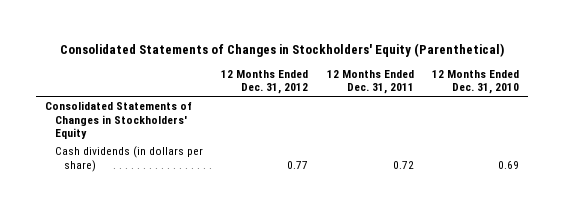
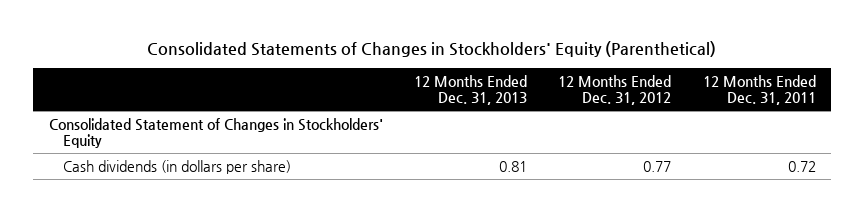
[432,69,520,95] 12 Months Ended Dec. 31, 2010 -> none
none -> [413,74,527,106] 12 Months Ended Dec. 31, 2013
[45,100,193,140] Consolidated Statements of Changes in Stockholders' Equity -> [48,117,383,149] Consolidated Statement of Changes in Stockholders' Equity

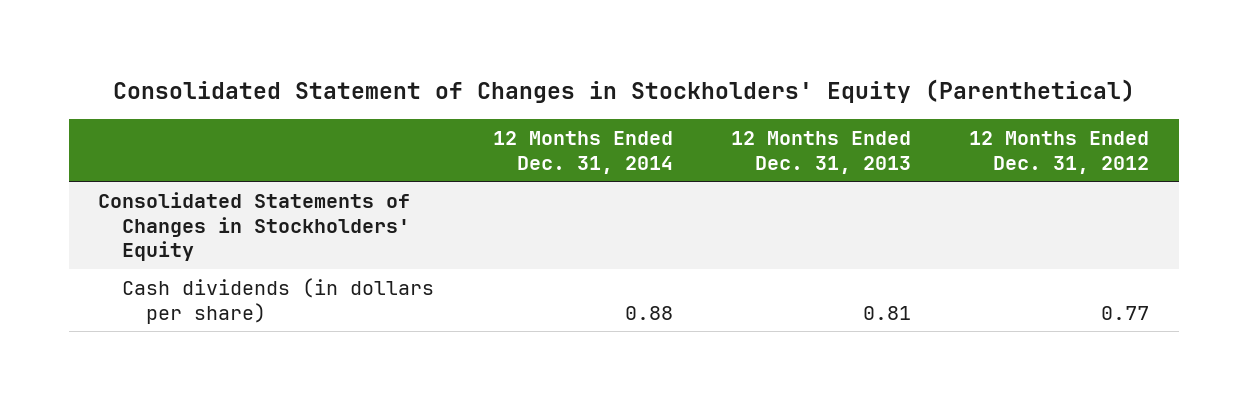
[147,41,717,58] Consolidated Statements of Changes in Stockholders' Equity (Parenthetical) -> [112,79,1135,104] Consolidated Statement of Changes in Stockholders' Equity (Parenthetical)
[702,74,816,106] 12 Months Ended Dec. 31, 2011 -> none
none -> [492,131,673,174] 12 Months Ended Dec. 31, 2014
[48,117,383,149] Consolidated Statement of Changes in Stockholders' Equity -> [98,192,411,262] Consolidated Statements of Changes in Stockholders' Equity

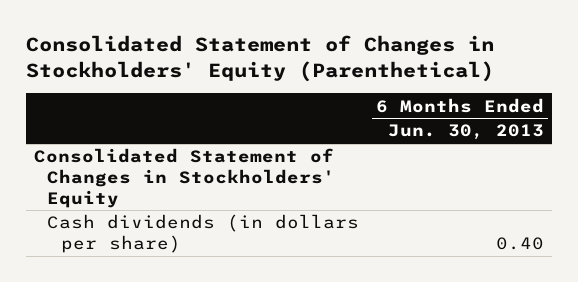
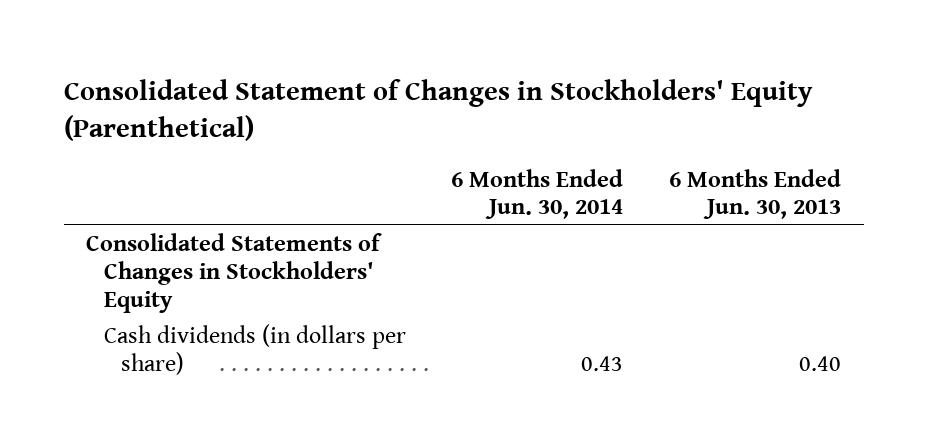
none -> [451,168,624,220] 6 Months Ended Jun. 30, 2014
[33,148,336,208] Consolidated Statement of Changes in Stockholders' Equity -> [86,233,383,313] Consolidated Statements of Changes in Stockholders' Equity

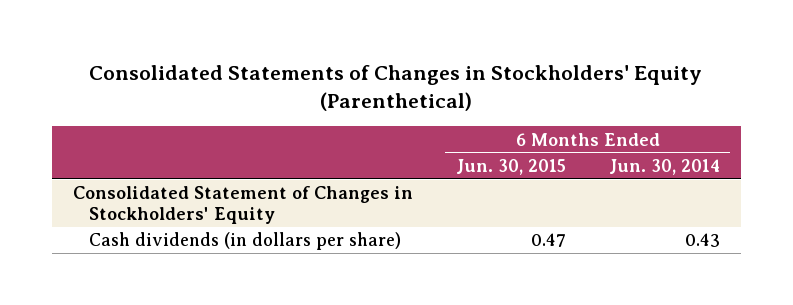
[63,79,813,142] Consolidated Statement of Changes in Stockholders' Equity (Parenthetical) -> [89,65,703,112] Consolidated Statements of Changes in Stockholders' Equity (Parenthetical)
[669,168,842,220] 6 Months Ended Jun. 30, 2013 -> none
none -> [455,158,566,175] Jun. 30, 2015
[86,233,383,313] Consolidated Statements of Changes in Stockholders' Equity -> [73,186,414,225] Consolidated Statement of Changes in Stockholders' Equity

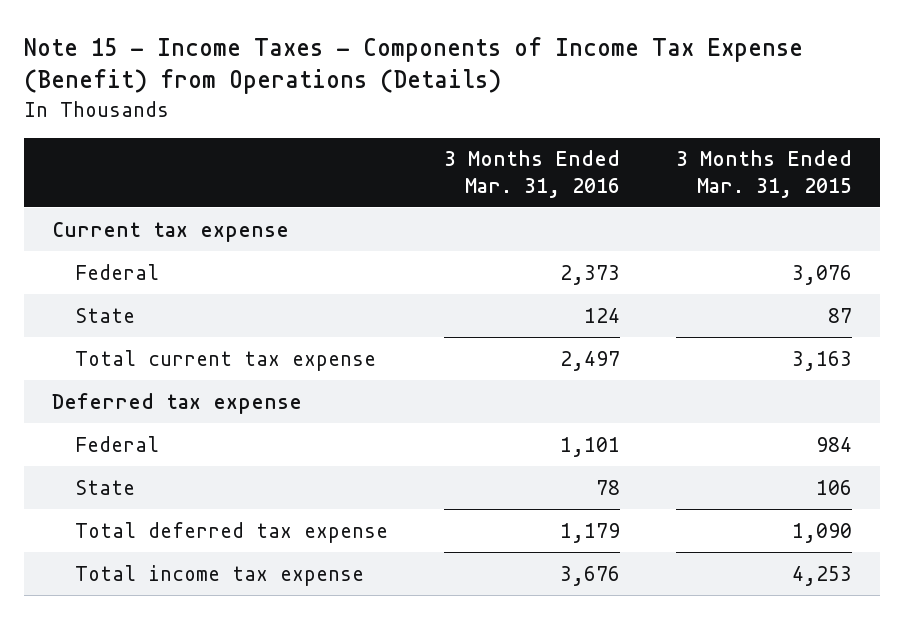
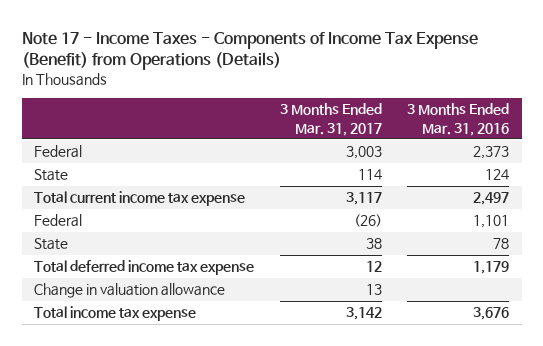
[23,37,803,95] Note 15 - Income Taxes - Components of Income Tax Expense (Benefit) from Operations (Details) -> [21,31,478,71] Note 17 - Income Taxes - Components of Income Tax Expense (Benefit) from Operations (Details)
[675,150,852,198] 3 Months Ended Mar. 31, 2015 -> none
none -> [279,103,382,136] 3 Months Ended Mar. 31, 2017
[51,221,289,242] Current tax expense -> none
[51,392,302,414] Deferred tax expense -> none
[74,349,376,371] Total current tax expense -> [34,191,246,207] Total current income tax expense
[74,521,388,543] Total deferred tax expense -> [34,260,255,276] Total deferred income tax expense
none -> [34,283,226,299] Change in valuation allowance

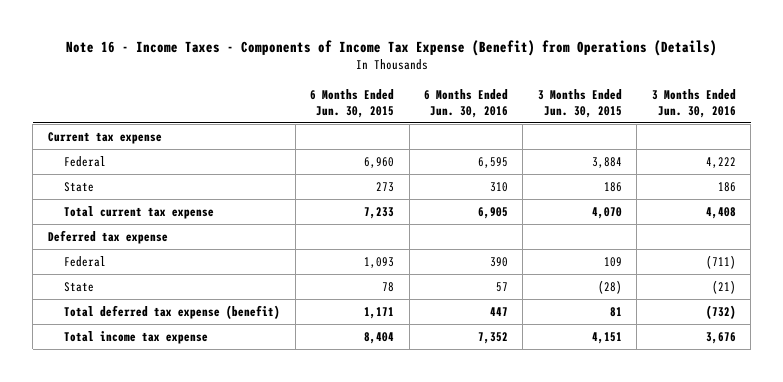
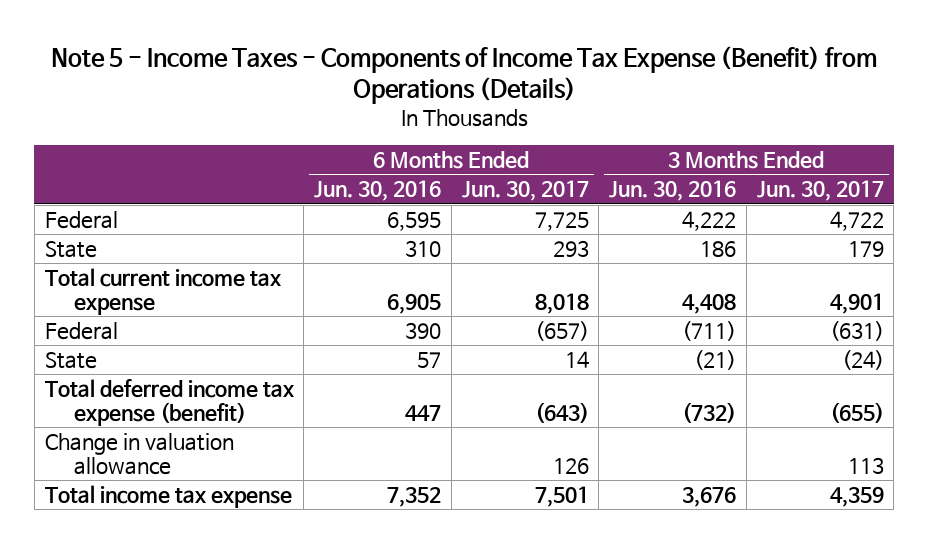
[65,40,717,57] Note 16 - Income Taxes - Components of Income Tax Expense (Benefit) from Operations (Details) -> [51,45,878,105] Note 5 - Income Taxes - Components of Income Tax Expense (Benefit) from Operations (Details)
[310,88,395,118] 6 Months Ended Jun. 30, 2015 -> none
[537,88,622,118] 3 Months Ended Jun. 30, 2015 -> none
none -> [461,180,589,202] Jun. 30, 2017
none -> [756,180,884,202] Jun. 30, 2017
[47,131,162,144] Current tax expense -> none
[47,229,168,244] Deferred tax expense -> none
[64,205,215,219] Total current tax expense -> [44,267,282,315] Total current income tax expense
[64,304,281,319] Total deferred tax expense (benefit) -> [44,378,295,426] Total deferred income tax expense (benefit)
none -> [44,432,234,475] Change in valuation allowance

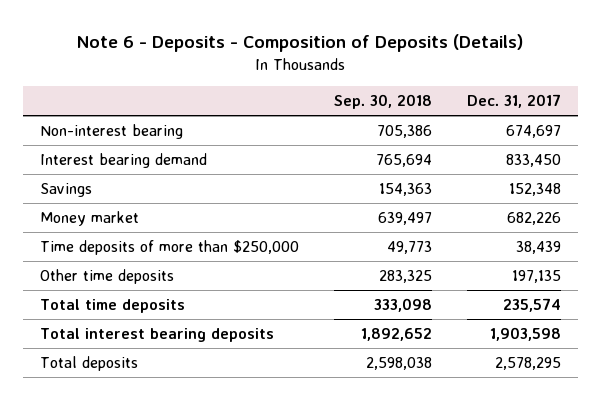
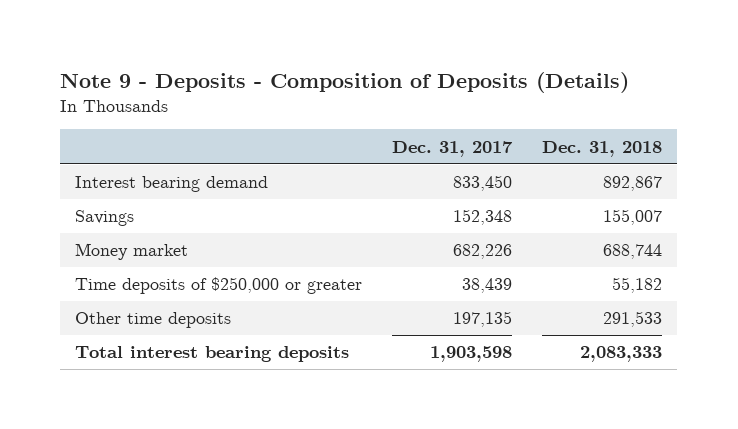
[76,34,524,53] Note 6 - Deposits - Composition of Deposits (Details) -> [60,71,630,93] Note 9 - Deposits - Composition of Deposits (Details)
[333,94,432,110] Sep. 30, 2018 -> none
none -> [542,140,663,157] Dec. 31, 2018
[40,123,184,139] Non-interest bearing -> none
[40,239,300,255] Time deposits of more than $250,000 -> [75,277,363,295] Time deposits of $250,000 or greater
[40,298,186,313] Total time deposits -> none
[40,355,139,371] Total deposits -> none

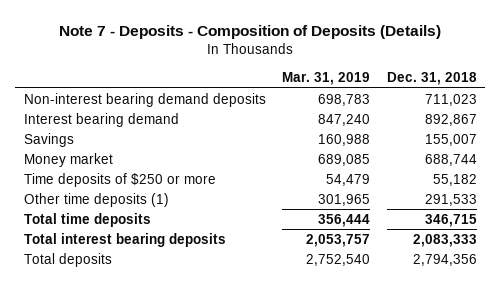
[60,71,630,93] Note 9 - Deposits - Composition of Deposits (Details) -> [59,25,442,40] Note 7 - Deposits - Composition of Deposits (Details)
[392,140,514,157] Dec. 31, 2017 -> none
none -> [282,72,371,86] Mar. 31, 2019
none -> [23,92,266,107] Non-interest bearing demand deposits
[75,277,363,295] Time deposits of $250,000 or greater -> [23,172,216,187] Time deposits of $250 or more
[75,312,232,329] Other time deposits -> [23,192,169,207] Other time deposits (1)
none -> [23,212,151,227] Total time deposits
none -> [23,252,112,267] Total deposits

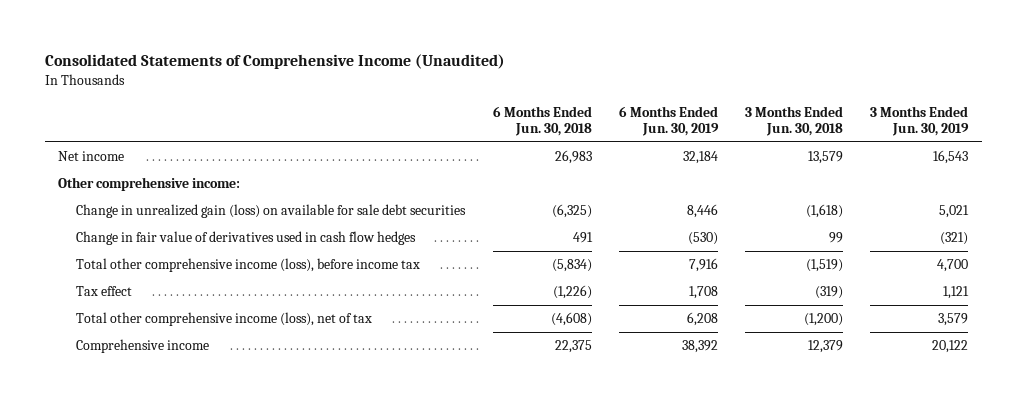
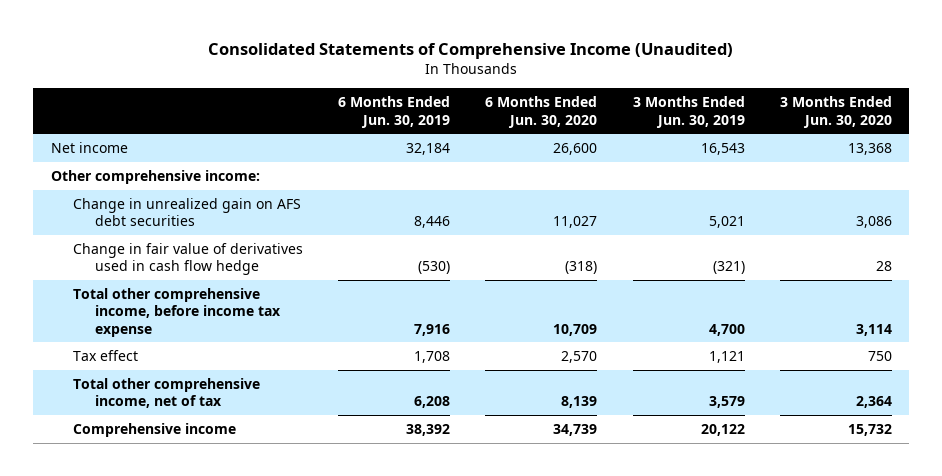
[492,105,592,136] 6 Months Ended Jun. 30, 2018 -> none
[744,105,843,136] 3 Months Ended Jun. 30, 2018 -> none
none -> [485,96,598,128] 6 Months Ended Jun. 30, 2020
none -> [779,96,892,128] 3 Months Ended Jun. 30, 2020
[76,204,467,219] Change in unrealized gain (loss) on available for sale debt securities -> [72,197,301,227] Change in unrealized gain on AFS debt securities
[76,231,417,246] Change in fair value of derivatives used in cash flow hedges -> [72,242,303,276] Change in fair value of derivatives used in cash flow hedge
[76,258,421,273] Total other comprehensive income (loss), before income tax -> [72,287,282,337] Total other comprehensive income, before income tax expense
[76,312,373,327] Total other comprehensive income (loss), net of tax -> [72,377,260,409] Total other comprehensive income, net of tax

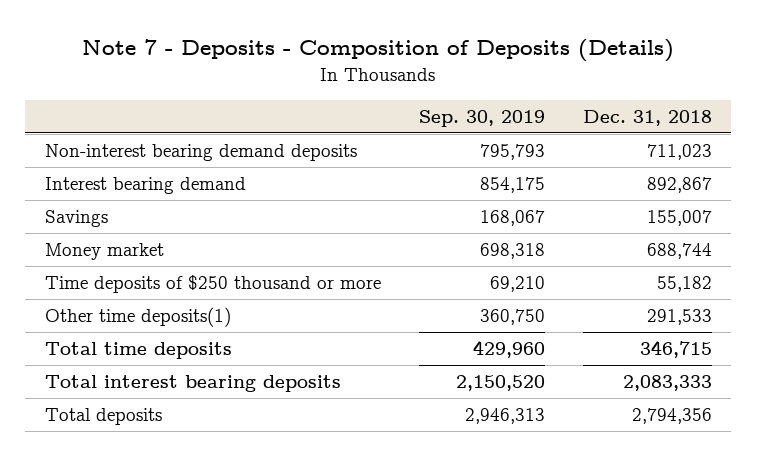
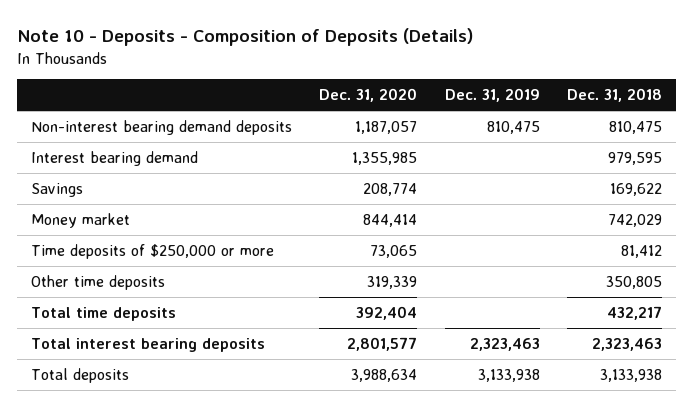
[82,39,675,63] Note 7 - Deposits - Composition of Deposits (Details) -> [17,27,474,46] Note 10 - Deposits - Composition of Deposits (Details)
[418,109,545,127] Sep. 30, 2019 -> none
none -> [319,88,418,103] Dec. 31, 2020
none -> [444,88,540,103] Dec. 31, 2019
[647,144,713,161] 711,023 -> [609,120,663,134] 810,475
[647,177,713,194] 892,867 -> [608,151,663,165] 979,595
[647,210,713,227] 155,007 -> [610,182,663,196] 169,622
[647,243,713,260] 688,744 -> [608,213,663,227] 742,029
[44,275,381,294] Time deposits of $250 thousand or more -> [30,243,274,259] Time deposits of $250,000 or more
[657,276,713,293] 55,182 -> [621,244,663,258] 81,412
[44,307,231,328] Other time deposits(1) -> [30,274,165,290] Other time deposits
[647,309,713,326] 291,533 -> [606,275,663,289] 350,805
[640,340,713,359] 346,715 -> [607,305,663,320] 432,217
[623,375,713,392] 2,083,333 -> [592,337,663,351] 2,323,463
[632,408,713,425] 2,794,356 -> [600,368,663,382] 3,133,938

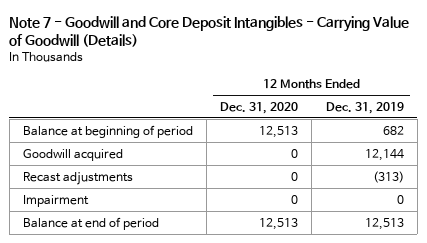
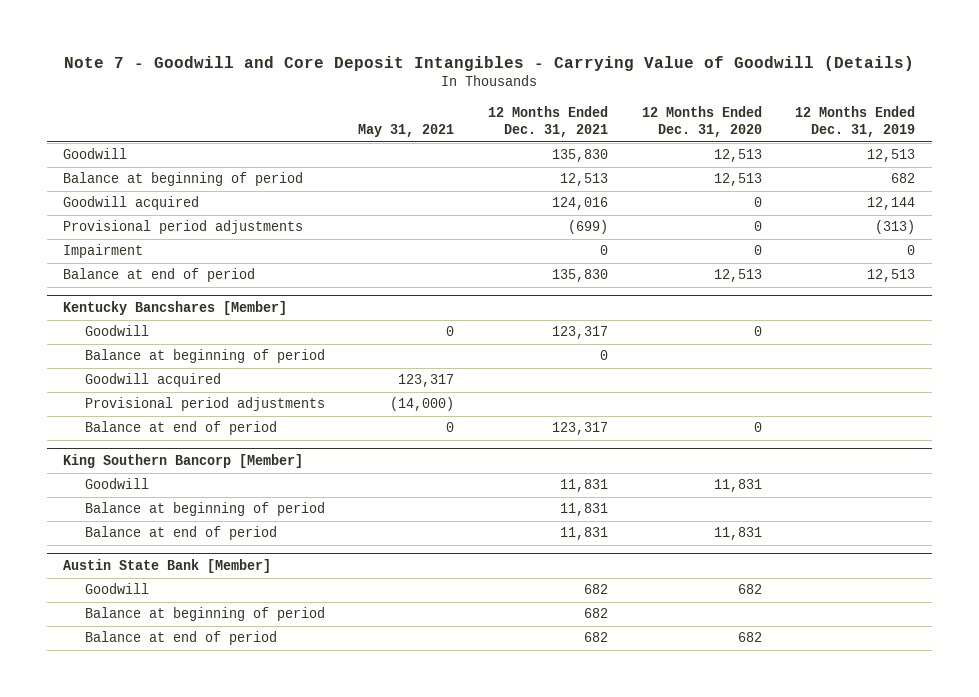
none -> [358,124,455,138] May 31, 2021
none -> [487,105,608,138] 12 Months Ended Dec. 31, 2021
none -> [63,148,128,160] Goodwill
[22,171,133,185] Recast adjustments -> [63,220,304,235] Provisional period adjustments
none -> [63,301,288,316] Kentucky Bancshares [Member]
none -> [84,325,149,337] Goodwill
none -> [84,349,325,364] Balance at beginning of period
none -> [84,373,221,388] Goodwill acquired
none -> [84,397,325,412] Provisional period adjustments
none -> [84,421,277,436] Balance at end of period
none -> [63,454,304,469] King Southern Bancorp [Member]
none -> [84,478,149,490] Goodwill
none -> [84,502,325,517] Balance at beginning of period
none -> [84,526,277,541] Balance at end of period
none -> [63,559,272,574] Austin State Bank [Member]
none -> [84,583,149,595] Goodwill
none -> [84,607,325,622] Balance at beginning of period
none -> [84,631,277,646] Balance at end of period

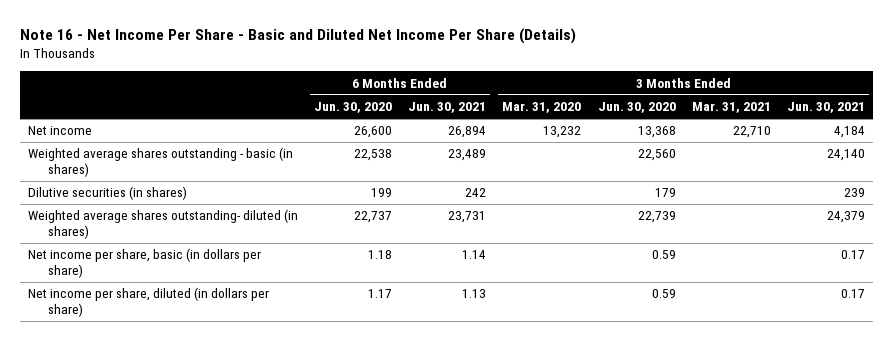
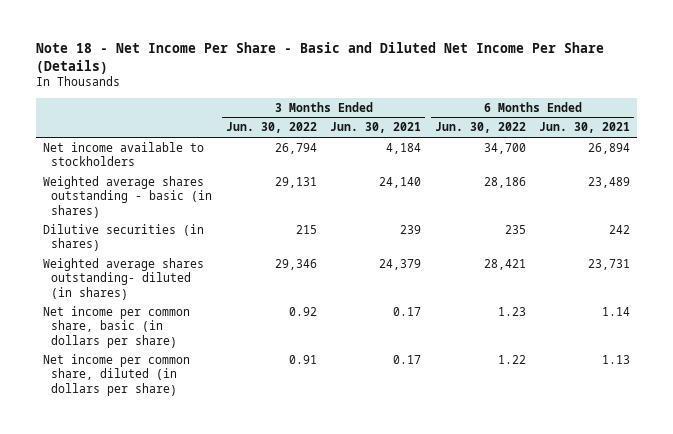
[19,28,576,45] Note 16 - Net Income Per Share - Basic and Diluted Net Income Per Share (Details) -> [35,42,604,75] Note 18 - Net Income Per Share - Basic and Diluted Net Income Per Share (Details)
[314,102,393,114] Jun. 30, 2020 -> none
[502,102,582,114] Mar. 31, 2020 -> none
[597,102,676,114] Jun. 30, 2020 -> none
[691,102,771,114] Mar. 31, 2021 -> none
none -> [225,122,317,134] Jun. 30, 2022
none -> [434,122,526,134] Jun. 30, 2022
[27,126,92,136] Net income -> [42,141,204,167] Net income available to stockholders
[27,248,261,279] Net income per share, basic (in dollars per share) -> [42,305,190,348] Net income per common share, basic (in dollars per share)
[27,287,269,318] Net income per share, diluted (in dollars per share) -> [42,353,190,396] Net income per common share, diluted (in dollars per share)

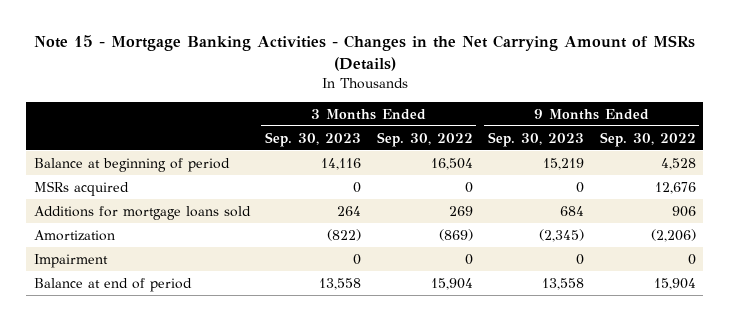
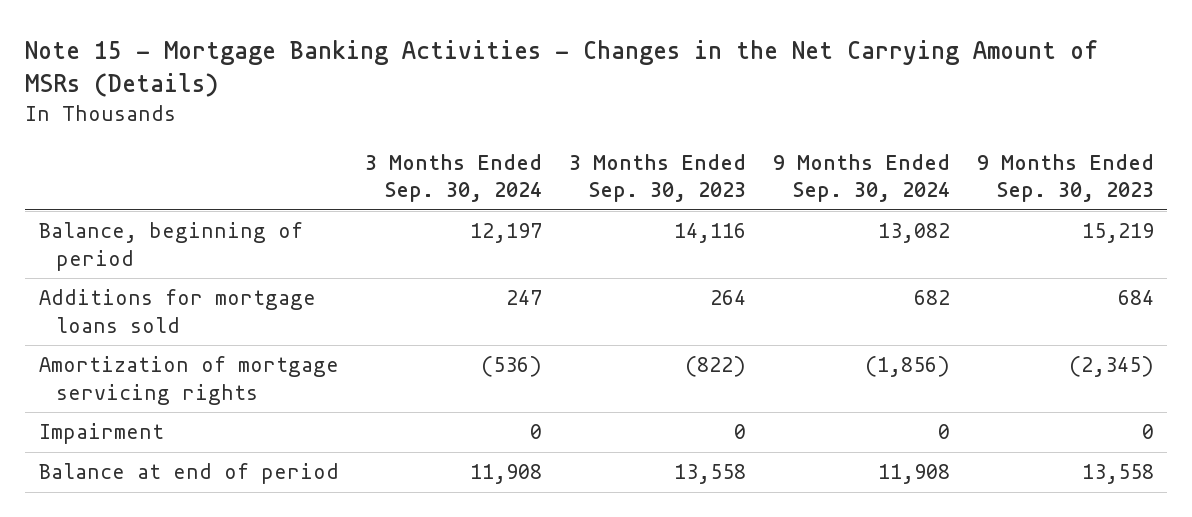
[376,131,473,147] Sep. 30, 2022 -> none
[599,131,696,147] Sep. 30, 2022 -> none
none -> [365,153,543,203] 3 Months Ended Sep. 30, 2024
none -> [772,153,950,203] 9 Months Ended Sep. 30, 2024
[33,180,129,196] MSRs acquired -> none
[33,157,230,172] Balance at beginning of period -> [38,222,303,271] Balance, beginning of period
[33,229,115,241] Amortization -> [38,356,339,405] Amortization of mortgage servicing rights

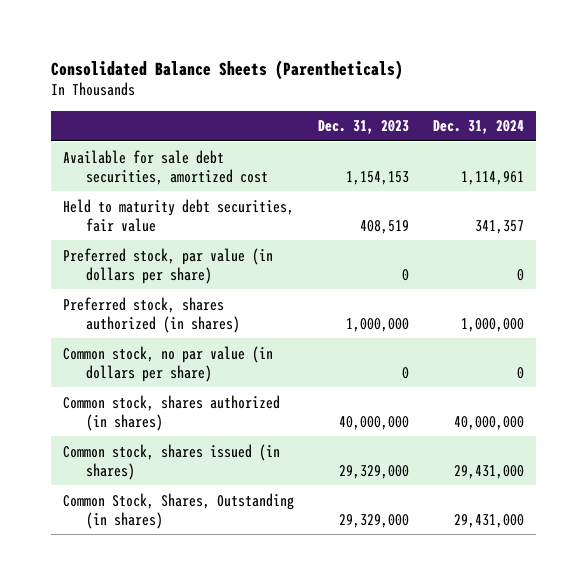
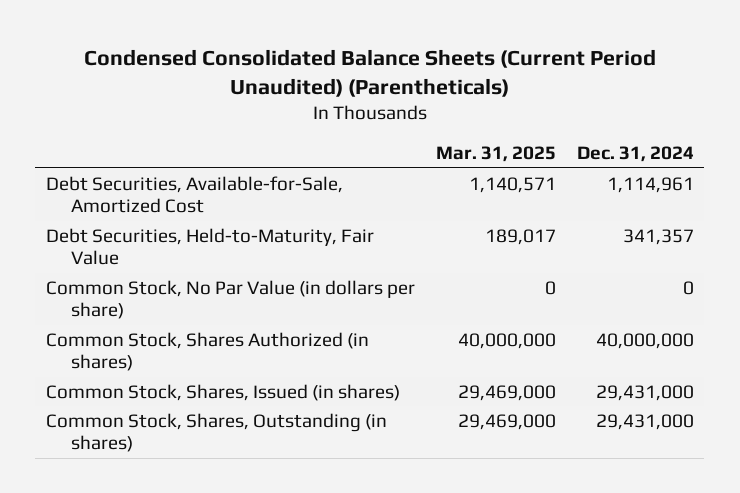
[51,59,404,80] Consolidated Balance Sheets (Parentheticals) -> [83,48,656,97] Condensed Consolidated Balance Sheets (Current Period Unaudited) (Parentheticals)
[318,120,410,135] Dec. 31, 2023 -> none
none -> [435,146,556,163] Mar. 31, 2025
[63,247,274,284] Preferred stock, par value (in dollars per share) -> none
[63,296,241,333] Preferred stock, shares authorized (in shares) -> none
[63,149,269,185] Available for sale debt securities, amortized cost -> [45,175,343,214] Debt Securities, Available-for-Sale, Amortized Cost
[63,198,295,232] Held to maturity debt securities, fair value -> [45,227,374,266] Debt Securities, Held-to-Maturity, Fair Value
[63,345,274,382] Common stock, no par value (in dollars per share) -> [45,279,415,320] Common Stock, No Par Value (in dollars per share)
[63,394,281,431] Common stock, shares authorized (in shares) -> [45,331,369,372] Common Stock, Shares Authorized (in shares)
[63,443,281,480] Common stock, shares issued (in shares) -> [45,383,400,401] Common Stock, Shares, Issued (in shares)

